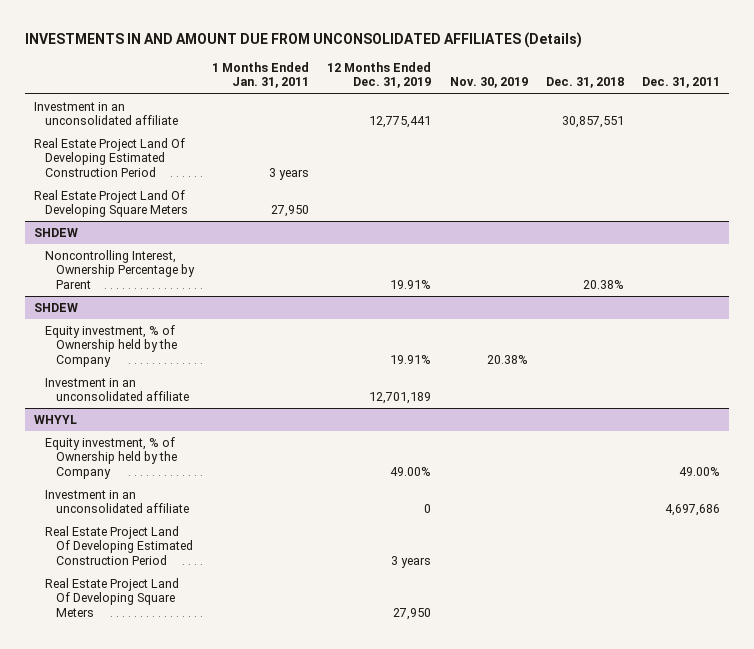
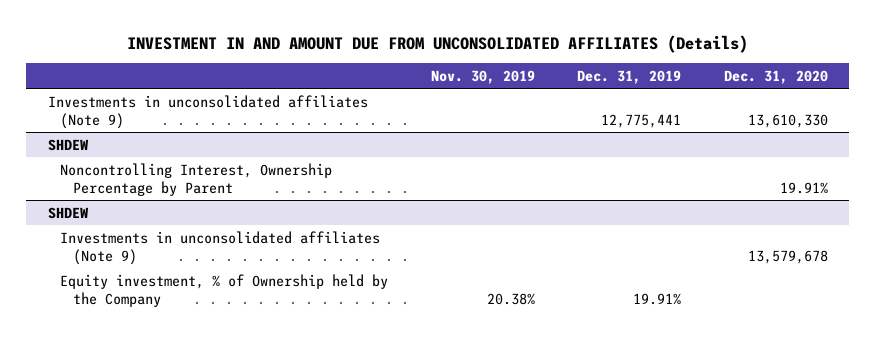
[24,31,582,48] INVESTMENTS IN AND AMOUNT DUE FROM UNCONSOLIDATED AFFILIATES (Details) -> [126,34,748,53] INVESTMENT IN AND AMOUNT DUE FROM UNCONSOLIDATED AFFILIATES (Details)
[212,61,310,89] 1 Months Ended Jan. 31, 2011 -> none
[327,61,432,89] 12 Months Ended Dec. 31, 2019 -> none
[546,77,625,89] Dec. 31, 2018 -> none
[642,77,721,89] Dec. 31, 2011 -> none
none -> [577,69,682,84] Dec. 31, 2019
none -> [723,69,828,84] Dec. 31, 2020
[33,137,185,177] Real Estate Project Land Of Developing Estimated Construction Period -> none
[33,189,188,218] Real Estate Project Land Of Developing Square Meters -> none
[33,101,178,126] Investment in an unconsolidated affiliate -> [47,94,368,129] Investments in unconsolidated affiliates (Note 9)
none -> [60,230,381,265] Investments in unconsolidated affiliates (Note 9)
[44,377,189,402] Investment in an unconsolidated affiliate -> none
[33,414,77,424] WHYYL -> none
[44,436,177,479] Equity investment, % of Ownership held by the Company -> none
[44,489,189,514] Investment in an unconsolidated affiliate -> none
[44,525,193,565] Real Estate Project Land Of Developing Estimated Construction Period -> none
[44,577,179,617] Real Estate Project Land Of Developing Square Meters -> none

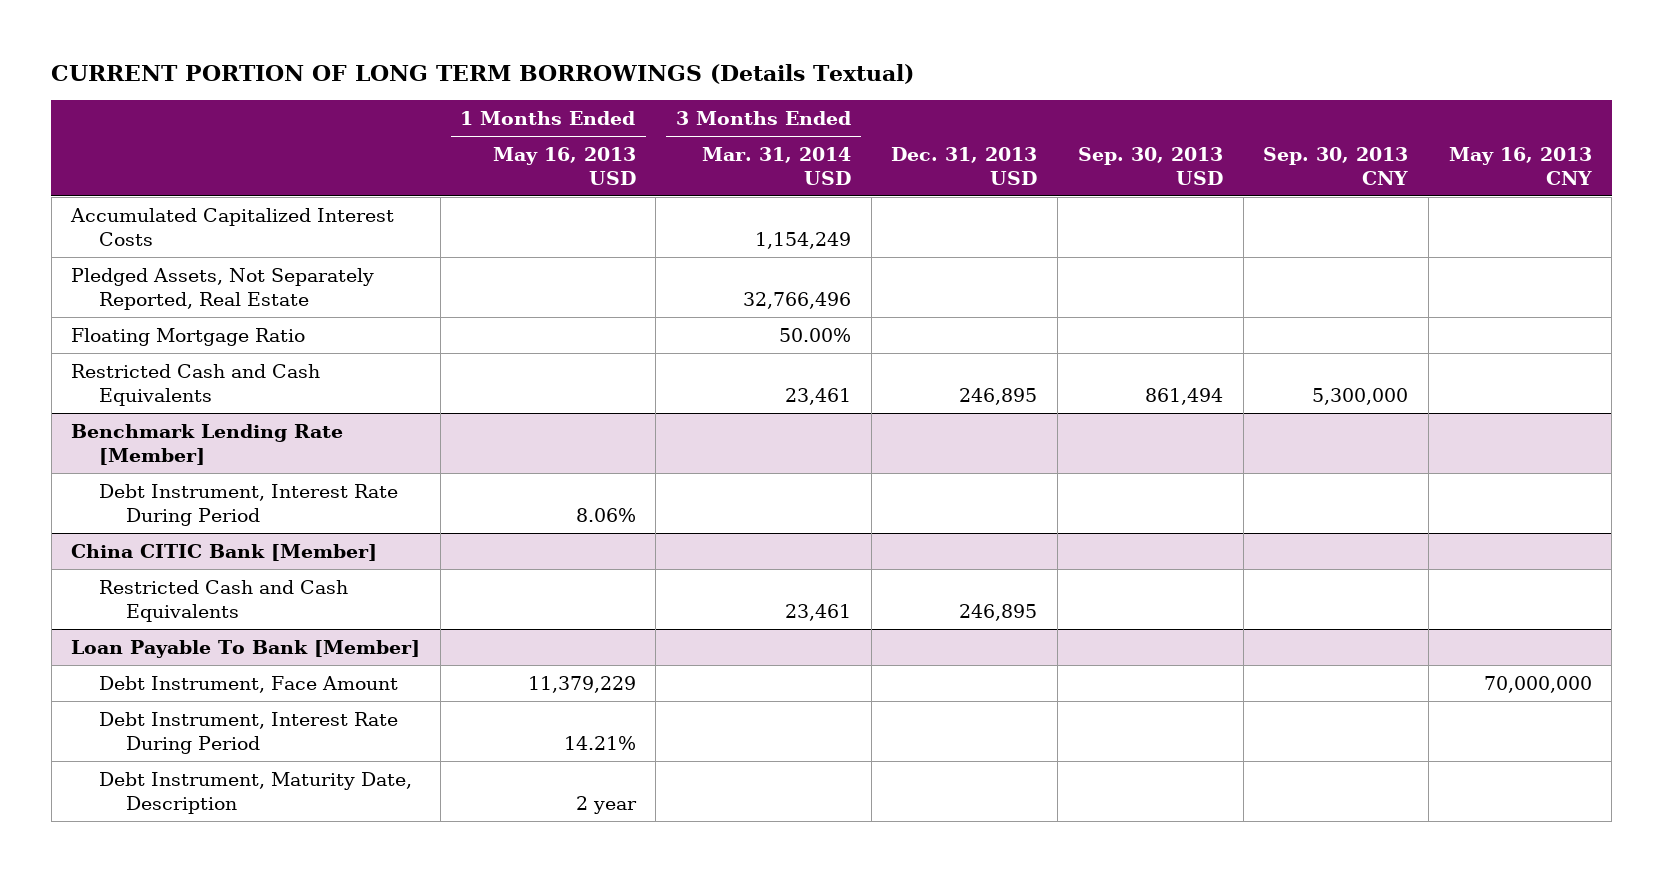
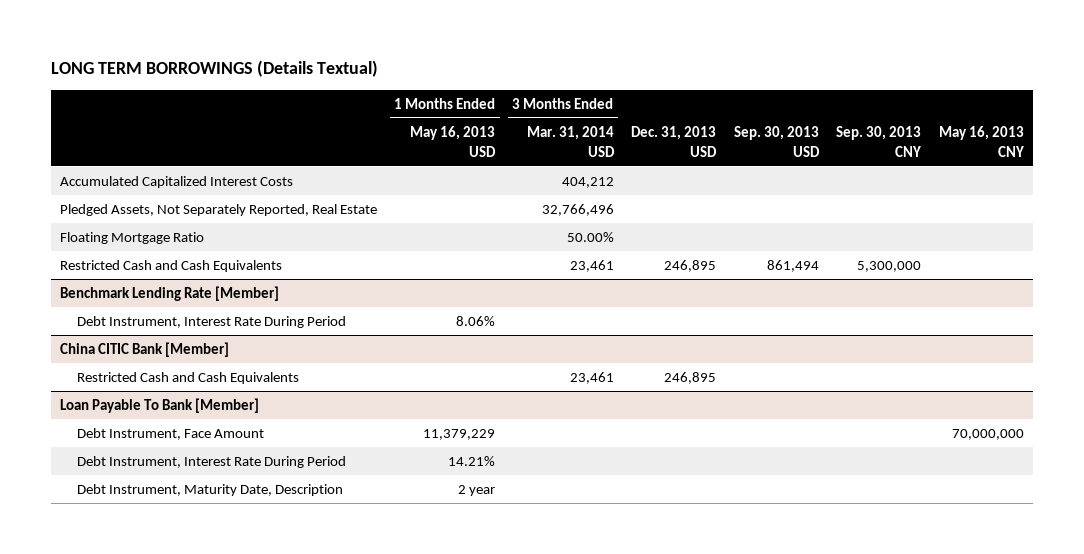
[51,64,915,85] CURRENT PORTION OF LONG TERM BORROWINGS (Details Textual) -> [50,60,378,78] LONG TERM BORROWINGS (Details Textual)
[755,231,852,249] 1,154,249 -> [561,177,614,189] 404,212

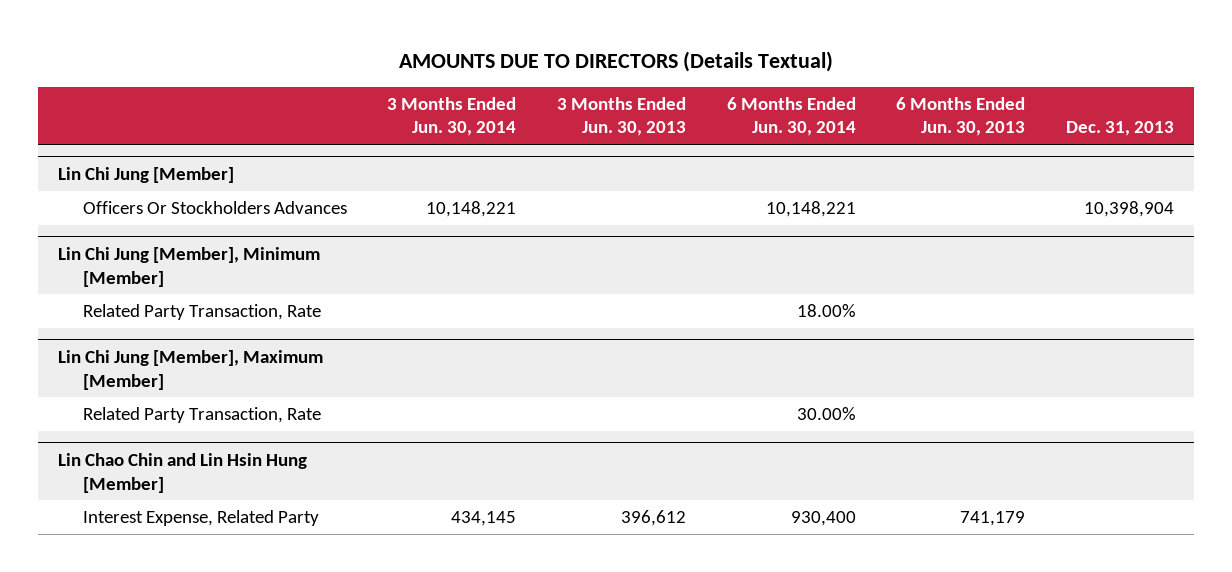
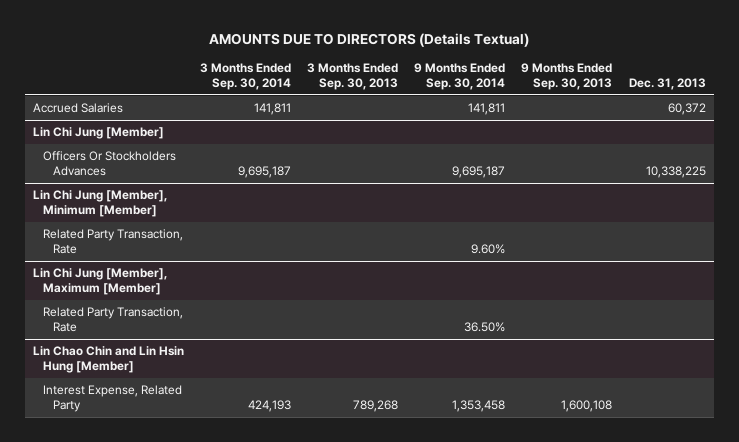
[387,96,517,137] 3 Months Ended Jun. 30, 2014 -> none
[556,96,686,137] 3 Months Ended Jun. 30, 2013 -> none
[726,96,856,137] 6 Months Ended Jun. 30, 2014 -> none
[896,96,1026,137] 6 Months Ended Jun. 30, 2013 -> none
none -> [200,63,292,90] 3 Months Ended Sep. 30, 2014
none -> [307,63,399,90] 3 Months Ended Sep. 30, 2013
none -> [414,63,506,90] 9 Months Ended Sep. 30, 2014
none -> [521,63,613,90] 9 Months Ended Sep. 30, 2013
none -> [32,103,123,114] Accrued Salaries
[1083,201,1174,218] 10,398,904 -> [645,166,706,179] 10,338,225

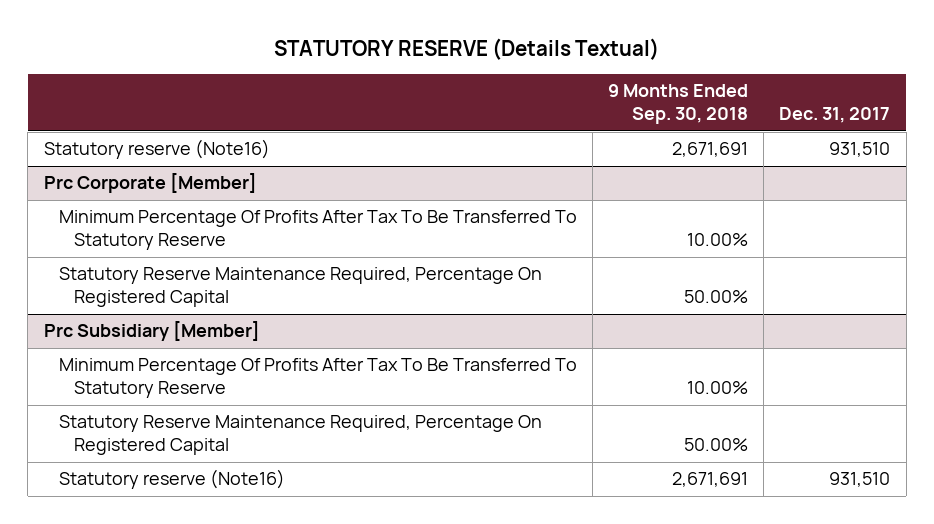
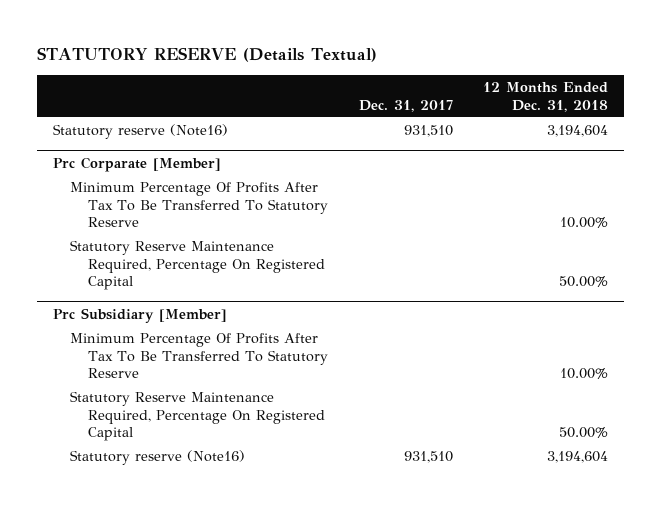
[608,84,749,125] 9 Months Ended Sep. 30, 2018 -> none
none -> [483,82,609,112] 12 Months Ended Dec. 31, 2018
[43,173,257,194] Prc Corporate [Member] -> [52,156,221,172] Prc Corparate [Member]

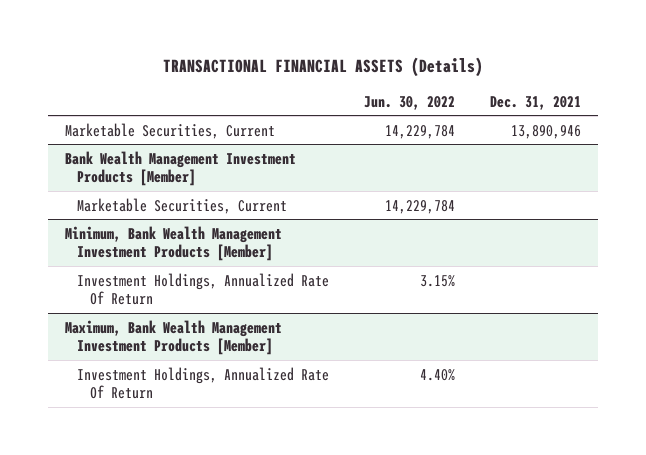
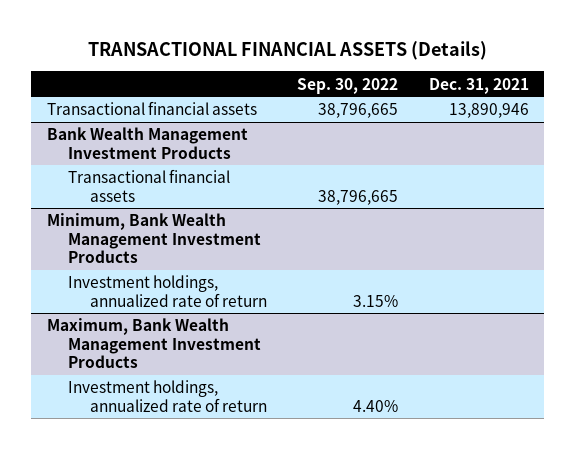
[364,95,456,110] Jun. 30, 2022 -> none
none -> [297,77,399,94] Sep. 30, 2022
[65,122,276,139] Marketable Securities, Current -> [46,101,257,116] Transactional financial assets
[65,150,297,186] Bank Wealth Management Investment Products [Member] -> [46,127,248,159] Bank Wealth Management Investment Products
[77,197,288,214] Marketable Securities, Current -> [68,169,231,202] Transactional financial assets
[65,225,283,261] Minimum, Bank Wealth Management Investment Products [Member] -> [46,213,262,264] Minimum, Bank Wealth Management Investment Products
[77,272,330,305] Investment Holdings, Annualized Rate Of Return -> [68,275,267,307] Investment holdings, annualized rate of return
[65,319,283,355] Maximum, Bank Wealth Management Investment Products [Member] -> [46,318,262,369] Maximum, Bank Wealth Management Investment Products
[77,366,330,399] Investment Holdings, Annualized Rate Of Return -> [68,380,267,412] Investment holdings, annualized rate of return

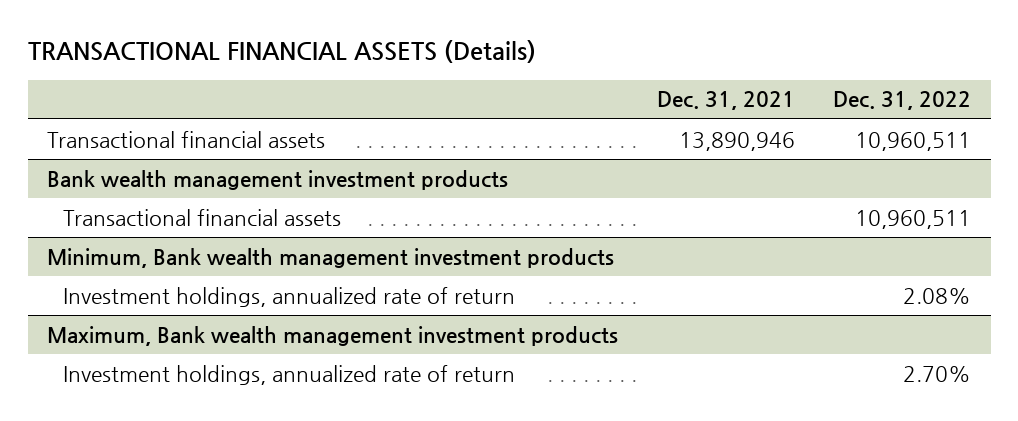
[297,77,399,94] Sep. 30, 2022 -> none
none -> [833,91,972,111] Dec. 31, 2022
[46,127,248,159] Bank Wealth Management Investment Products -> [46,169,508,190] Bank wealth management investment products
[46,213,262,264] Minimum, Bank Wealth Management Investment Products -> [46,247,614,268] Minimum, Bank wealth management investment products
[46,318,262,369] Maximum, Bank Wealth Management Investment Products -> [46,325,618,346] Maximum, Bank wealth management investment products

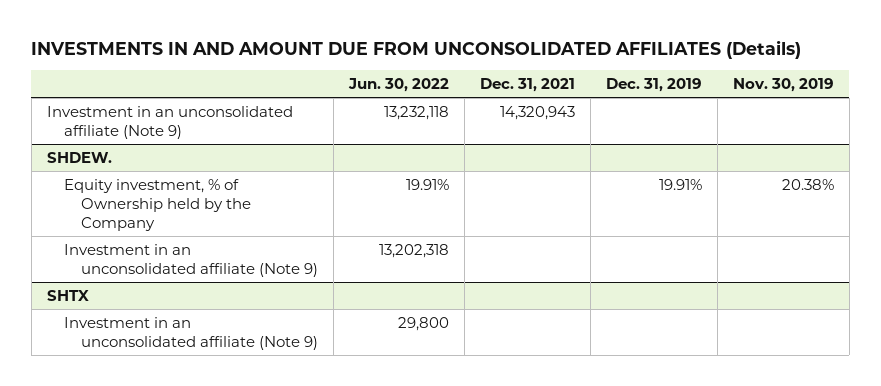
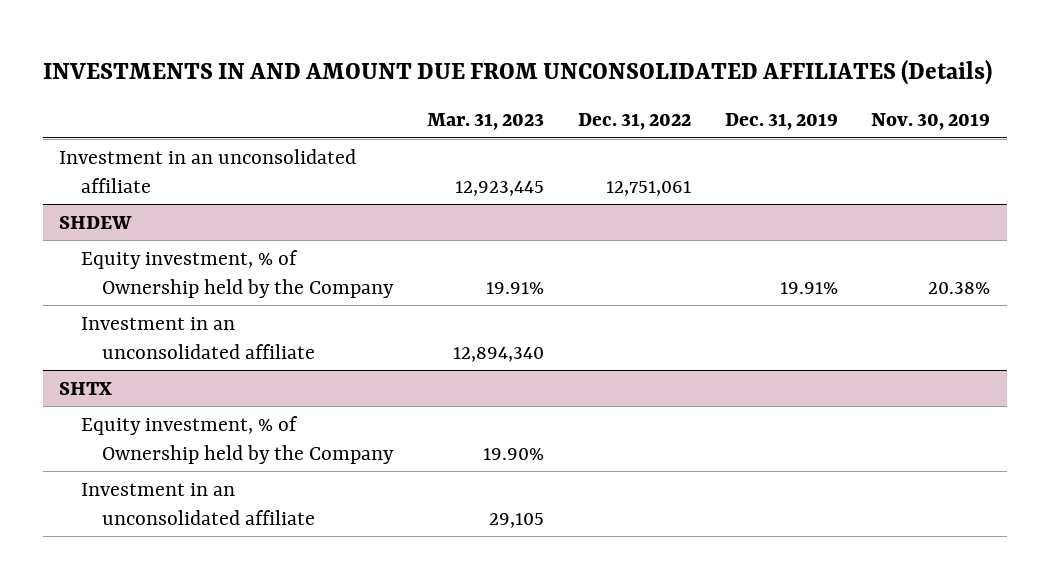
[348,77,450,92] Jun. 30, 2022 -> none
[480,77,576,92] Dec. 31, 2021 -> none
none -> [426,113,544,131] Mar. 31, 2023
none -> [577,113,691,131] Dec. 31, 2022
[46,105,293,139] Investment in an unconsolidated affiliate (Note 9) -> [59,148,357,193] Investment in an unconsolidated affiliate
[46,151,112,163] SHDEW. -> [59,215,133,229] SHDEW
[64,243,319,277] Investment in an unconsolidated affiliate (Note 9) -> [80,316,316,359] Investment in an unconsolidated affiliate
none -> [80,415,395,464] Equity investment, % of Ownership held by the Company
[64,316,319,350] Investment in an unconsolidated affiliate (Note 9) -> [80,482,316,525] Investment in an unconsolidated affiliate

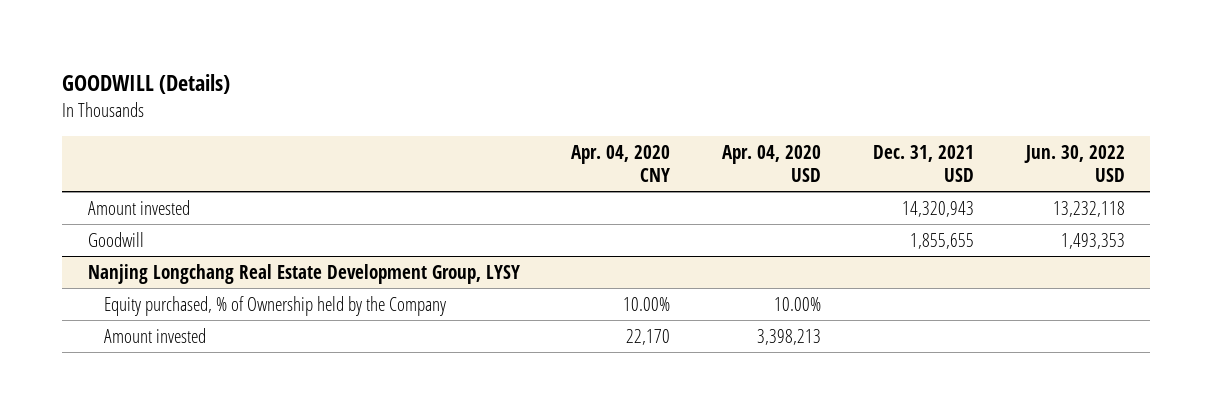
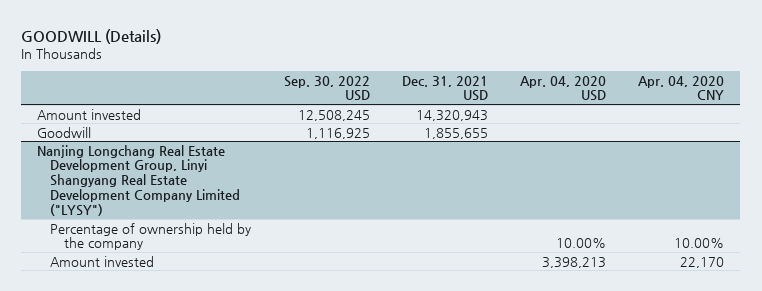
[1023,144,1125,183] Jun. 30, 2022 USD -> none
none -> [283,75,370,102] Sep. 30, 2022 USD
[87,263,520,284] Nanjing Longchang Real Estate Development Group, LYSY -> [37,144,241,217] Nanjing Longchang Real Estate Development Group, Linyi Shangyang Real Estate Development Company Limited ("LYSY")
[104,295,447,316] Equity purchased, % of Ownership held by the Company -> [50,222,252,251] Percentage of ownership held by the company

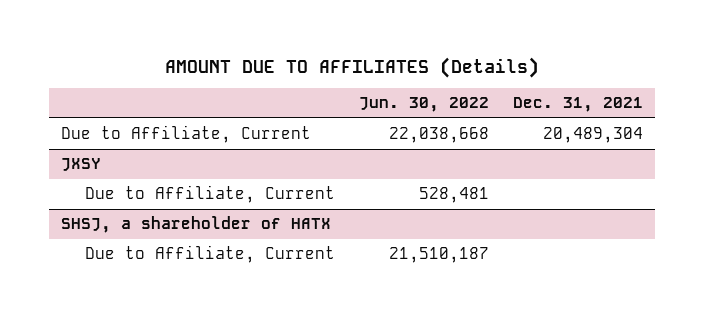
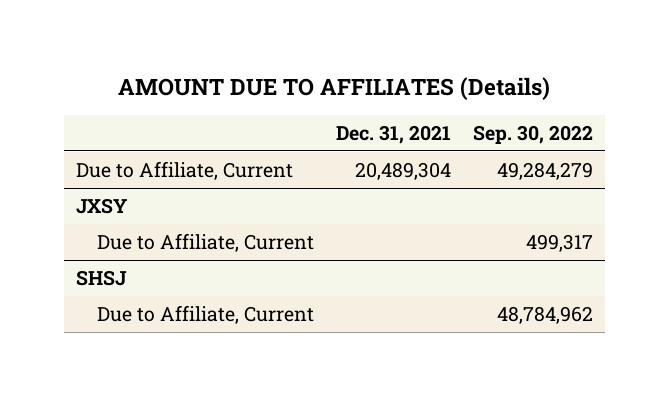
[359,97,490,113] Jun. 30, 2022 -> none
none -> [473,124,594,144] Sep. 30, 2022
[60,216,331,234] SHSJ, a shareholder of HATX -> [75,270,127,287] SHSJ

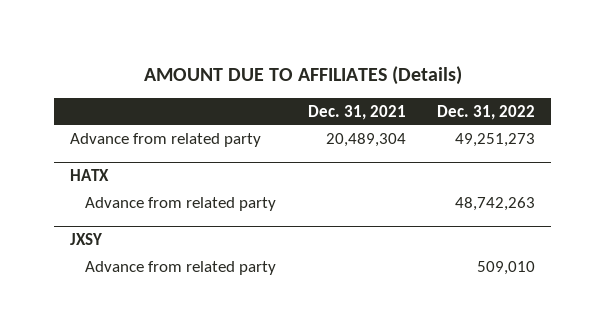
[473,124,594,144] Sep. 30, 2022 -> none
none -> [437,104,536,120] Dec. 31, 2022
[75,161,293,181] Due to Affiliate, Current -> [69,132,261,147] Advance from related party
none -> [69,169,109,182] HATX
none -> [84,196,276,211] Advance from related party
[75,270,127,287] SHSJ -> none
[96,305,314,325] Due to Affiliate, Current -> none
[96,233,314,253] Due to Affiliate, Current -> [84,260,276,275] Advance from related party

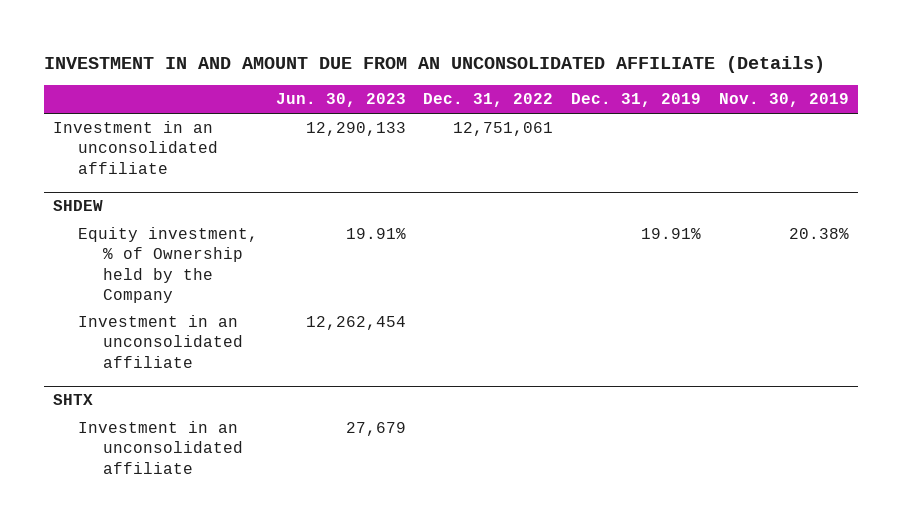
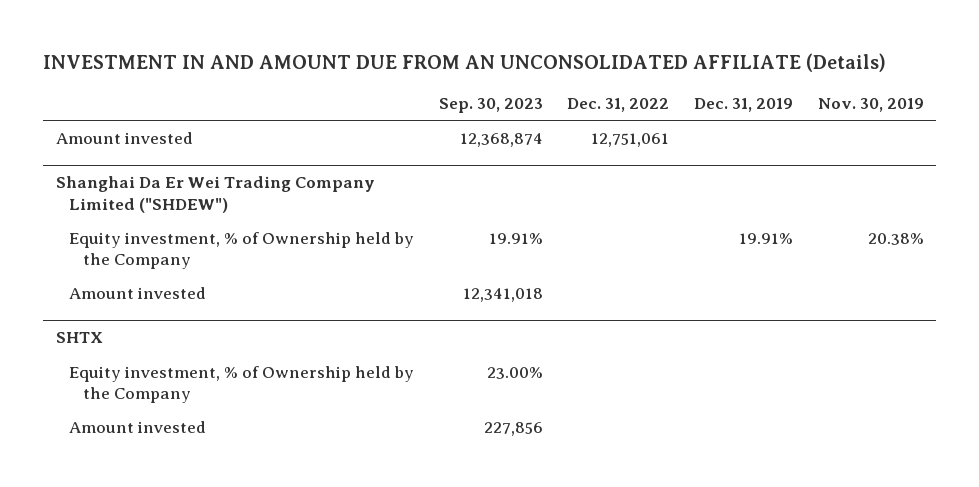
[275,93,406,108] Jun. 30, 2023 -> none
none -> [438,97,543,113] Sep. 30, 2023
[53,121,219,174] Investment in an unconsolidated affiliate -> [55,131,193,144] Amount invested
[53,200,104,212] SHDEW -> [55,176,375,213] Shanghai Da Er Wei Trading Company Limited ("SHDEW")
[78,315,244,368] Investment in an unconsolidated affiliate -> [69,286,207,299] Amount invested
none -> [69,365,415,404] Equity investment, % of Ownership held by the Company
[78,421,244,474] Investment in an unconsolidated affiliate -> [69,420,207,433] Amount invested

